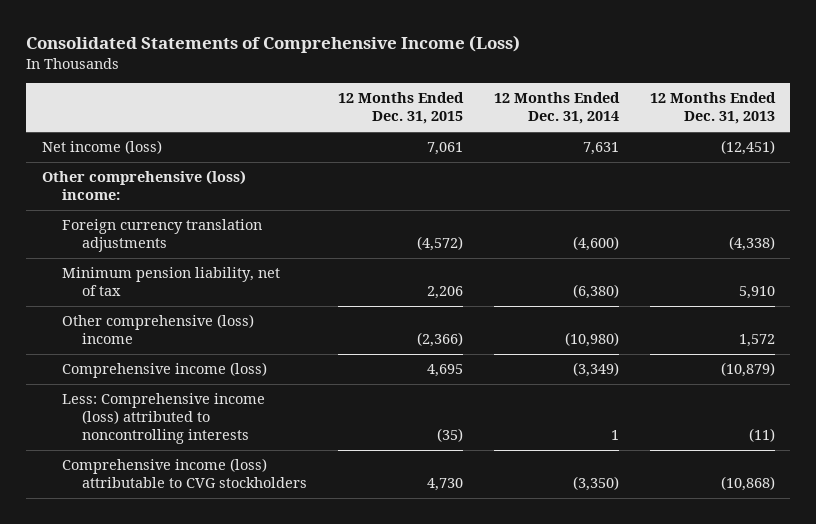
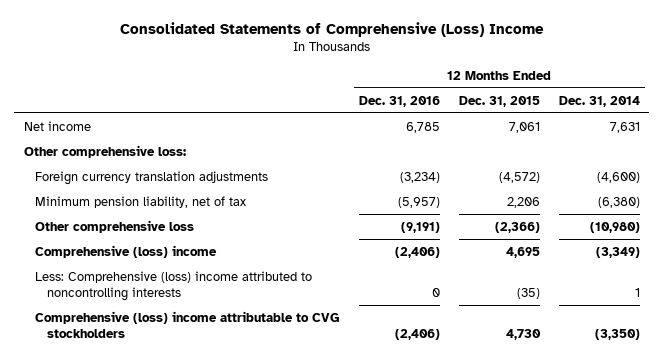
[26,34,521,53] Consolidated Statements of Comprehensive Income (Loss) -> [119,21,544,37] Consolidated Statements of Comprehensive (Loss) Income
[649,92,776,125] 12 Months Ended Dec. 31, 2013 -> none
none -> [358,95,440,107] Dec. 31, 2016
[41,140,162,155] Net income (loss) -> [24,120,92,131] Net income
[41,170,246,201] Other comprehensive (loss) income: -> [24,144,187,158] Other comprehensive loss:
[61,314,254,345] Other comprehensive (loss) income -> [35,219,195,233] Other comprehensive loss
[61,362,267,379] Comprehensive income (loss) -> [35,244,218,258] Comprehensive (loss) income
[61,393,265,445] Less: Comprehensive income (loss) attributed to noncontrolling interests -> [35,270,313,301] Less: Comprehensive (loss) income attributed to noncontrolling interests
[61,458,307,489] Comprehensive income (loss) attributable to CVG stockholders -> [35,310,340,338] Comprehensive (loss) income attributable to CVG stockholders

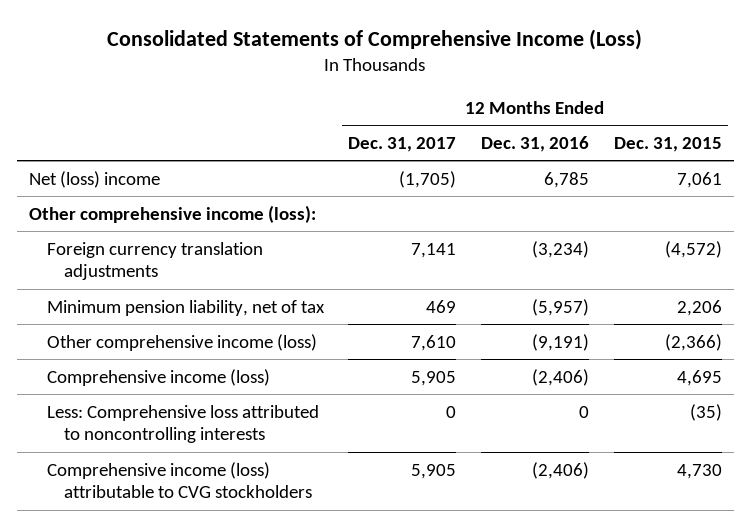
[119,21,544,37] Consolidated Statements of Comprehensive (Loss) Income -> [107,29,643,51] Consolidated Statements of Comprehensive Income (Loss)
[558,95,640,107] Dec. 31, 2014 -> none
none -> [348,136,457,152] Dec. 31, 2017
[24,120,92,131] Net income -> [29,170,161,188] Net (loss) income
[24,144,187,158] Other comprehensive loss: -> [29,204,317,223] Other comprehensive income (loss):
[35,219,195,233] Other comprehensive loss -> [46,333,317,351] Other comprehensive income (loss)
[35,244,218,258] Comprehensive (loss) income -> [46,368,270,386] Comprehensive income (loss)
[35,270,313,301] Less: Comprehensive (loss) income attributed to noncontrolling interests -> [46,404,319,444] Less: Comprehensive loss attributed to noncontrolling interests
[35,310,340,338] Comprehensive (loss) income attributable to CVG stockholders -> [46,461,313,499] Comprehensive income (loss) attributable to CVG stockholders

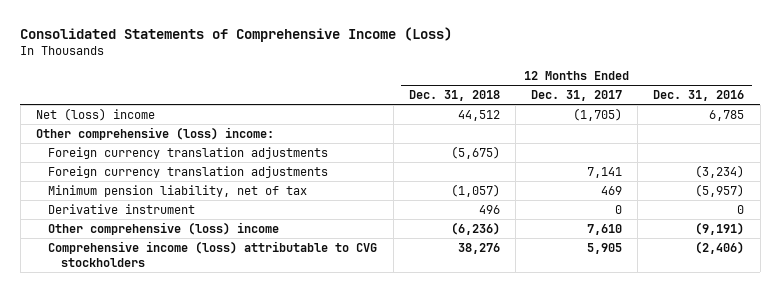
[613,136,722,152] Dec. 31, 2015 -> none
none -> [408,90,500,102] Dec. 31, 2018
[29,204,317,223] Other comprehensive income (loss): -> [35,126,274,140] Other comprehensive (loss) income:
none -> [48,146,329,159] Foreign currency translation adjustments
[46,368,270,386] Comprehensive income (loss) -> none
[46,404,319,444] Less: Comprehensive loss attributed to noncontrolling interests -> none
none -> [48,203,196,214] Derivative instrument
[46,333,317,351] Other comprehensive income (loss) -> [48,221,280,235] Other comprehensive (loss) income

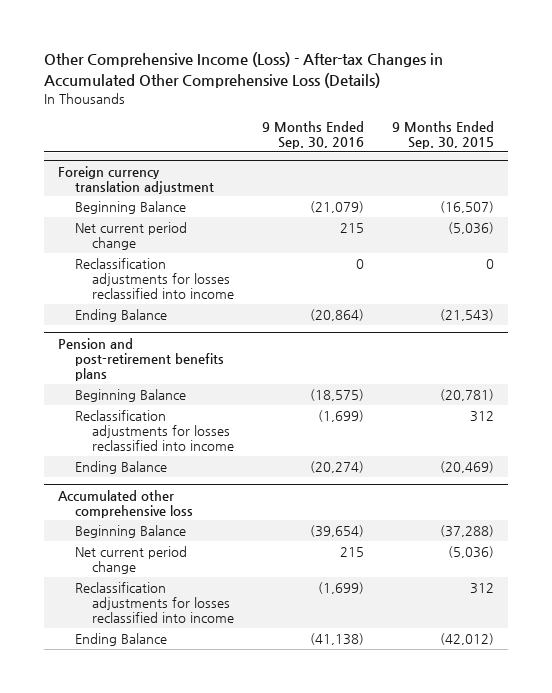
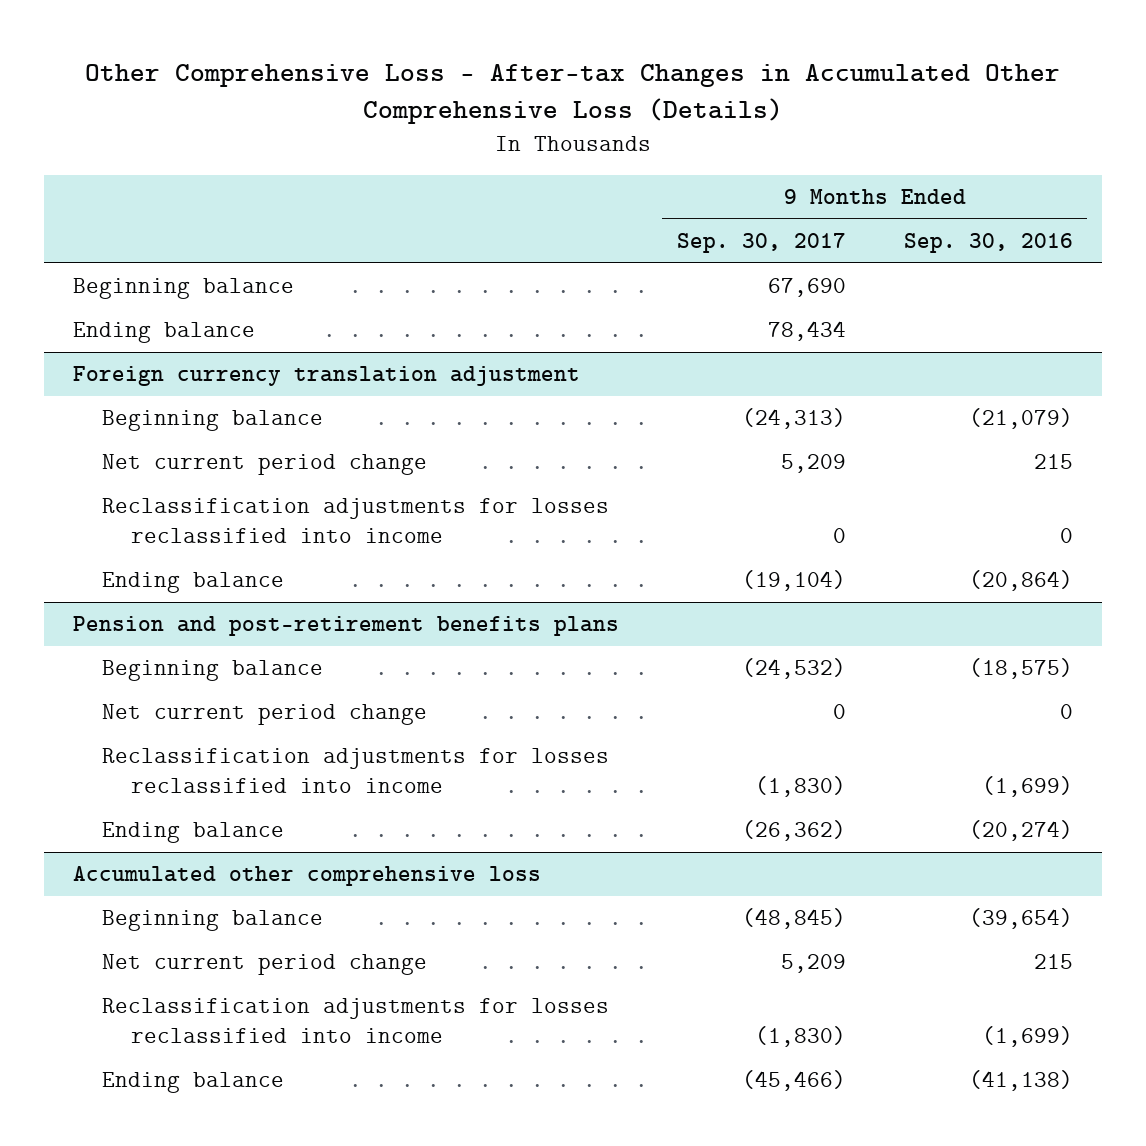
[43,52,443,88] Other Comprehensive Income (Loss) - After-tax Changes in Accumulated Other Comprehensive Loss (Details) -> [84,64,1060,125] Other Comprehensive Loss - After-tax Changes in Accumulated Other Comprehensive Loss (Details)
[392,120,495,150] 9 Months Ended Sep. 30, 2015 -> none
none -> [676,233,846,254] Sep. 30, 2017
none -> [72,278,294,300] Beginning balance
none -> [72,322,255,344] Ending balance
[75,200,187,214] Beginning Balance -> [102,410,324,432] Beginning balance
[75,308,168,322] Ending Balance -> [102,572,285,594] Ending balance
[75,388,187,402] Beginning Balance -> [102,660,324,682] Beginning balance
none -> [102,704,428,726] Net current period change
[75,460,168,474] Ending Balance -> [102,822,285,844] Ending balance
[75,524,187,538] Beginning Balance -> [102,910,324,932] Beginning balance
[75,632,168,646] Ending Balance -> [102,1072,285,1094] Ending balance

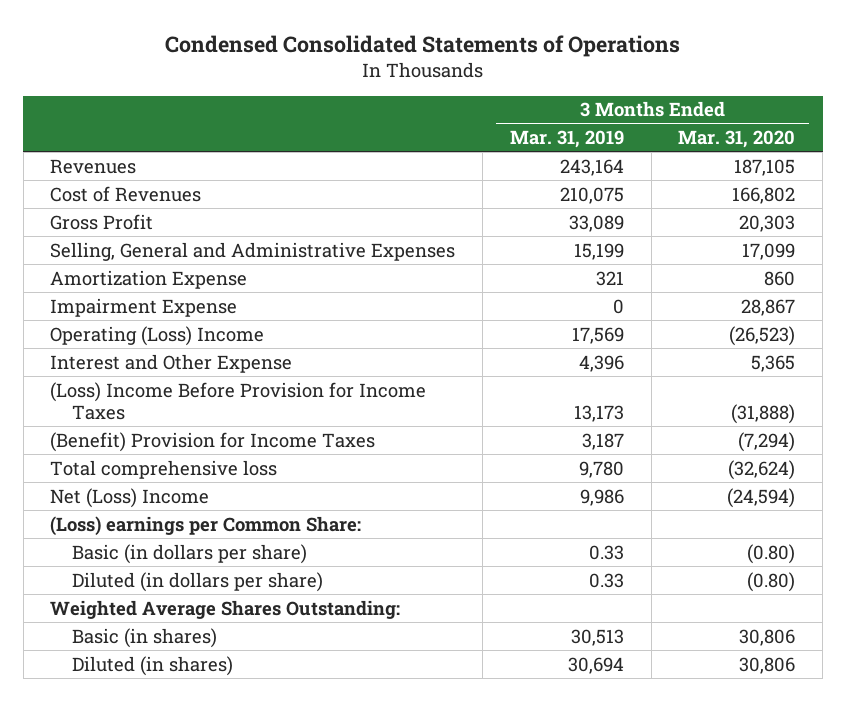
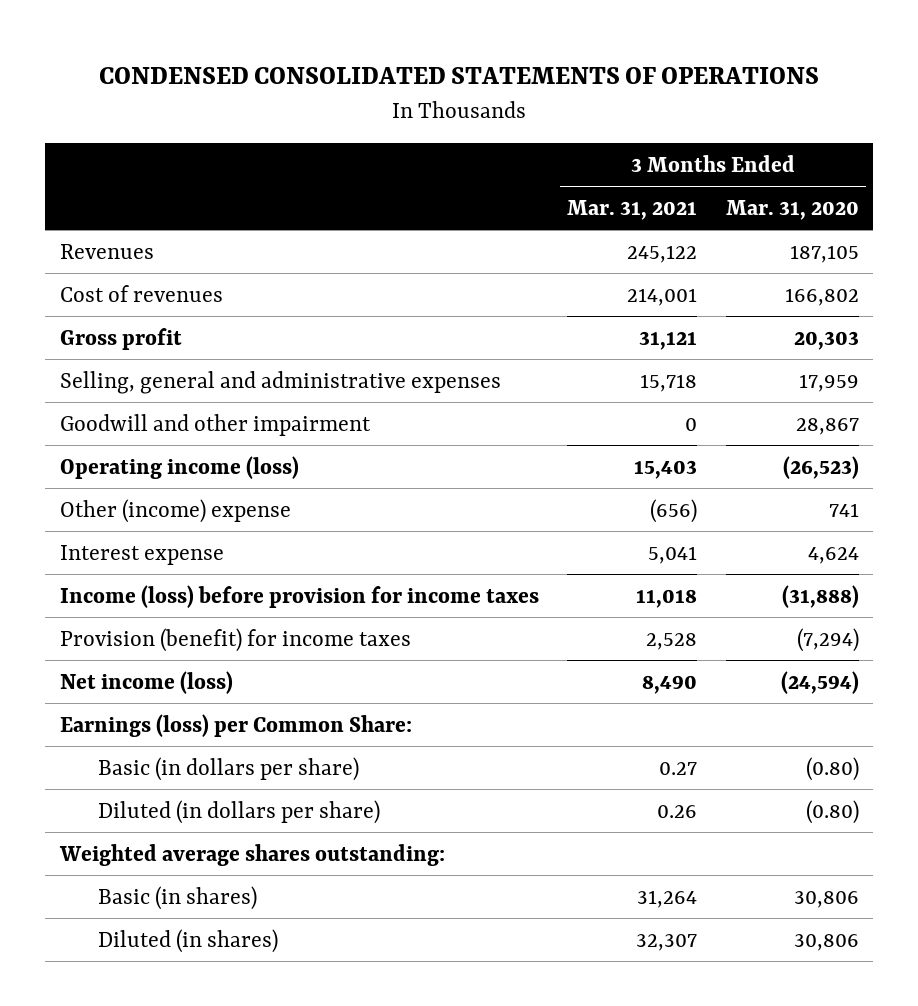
[164,35,680,58] Condensed Consolidated Statements of Operations -> [99,67,820,85] CONDENSED CONSOLIDATED STATEMENTS OF OPERATIONS
[509,129,624,148] Mar. 31, 2019 -> none
none -> [567,199,698,220] Mar. 31, 2021
[50,269,248,289] Amortization Expense -> none
[50,459,278,479] Total comprehensive loss -> none
[50,185,202,202] Cost of Revenues -> [59,284,223,302] Cost of revenues
[50,213,154,230] Gross Profit -> [59,327,182,350] Gross profit
[50,241,456,261] Selling, General and Administrative Expenses -> [59,370,501,394] Selling, general and administrative expenses
[742,242,796,260] 17,099 -> [798,373,859,392] 17,959
[50,297,238,317] Impairment Expense -> [59,413,371,436] Goodwill and other impairment
[50,325,265,346] Operating (Loss) Income -> [59,455,299,479] Operating income (loss)
none -> [59,498,291,523] Other (income) expense
[50,353,293,373] Interest and Other Expense -> [59,544,224,565] Interest expense
[751,354,796,372] 5,365 -> [807,546,859,564] 4,624
[50,381,427,421] (Loss) Income Before Provision for Income Taxes -> [59,584,539,608] Income (loss) before provision for income taxes
[50,431,376,452] (Benefit) Provision for Income Taxes -> [59,627,411,652] Provision (benefit) for income taxes
[50,487,210,508] Net (Loss) Income -> [59,670,233,694] Net income (loss)
[50,515,362,536] (Loss) earnings per Common Share: -> [59,713,412,737] Earnings (loss) per Common Share:
[50,599,401,619] Weighted Average Shares Outstanding: -> [58,843,445,866] Weighted average shares outstanding:

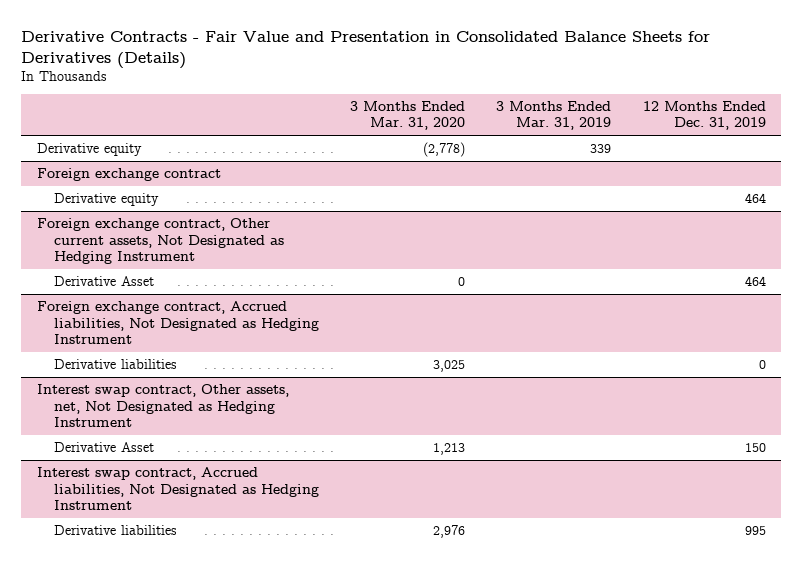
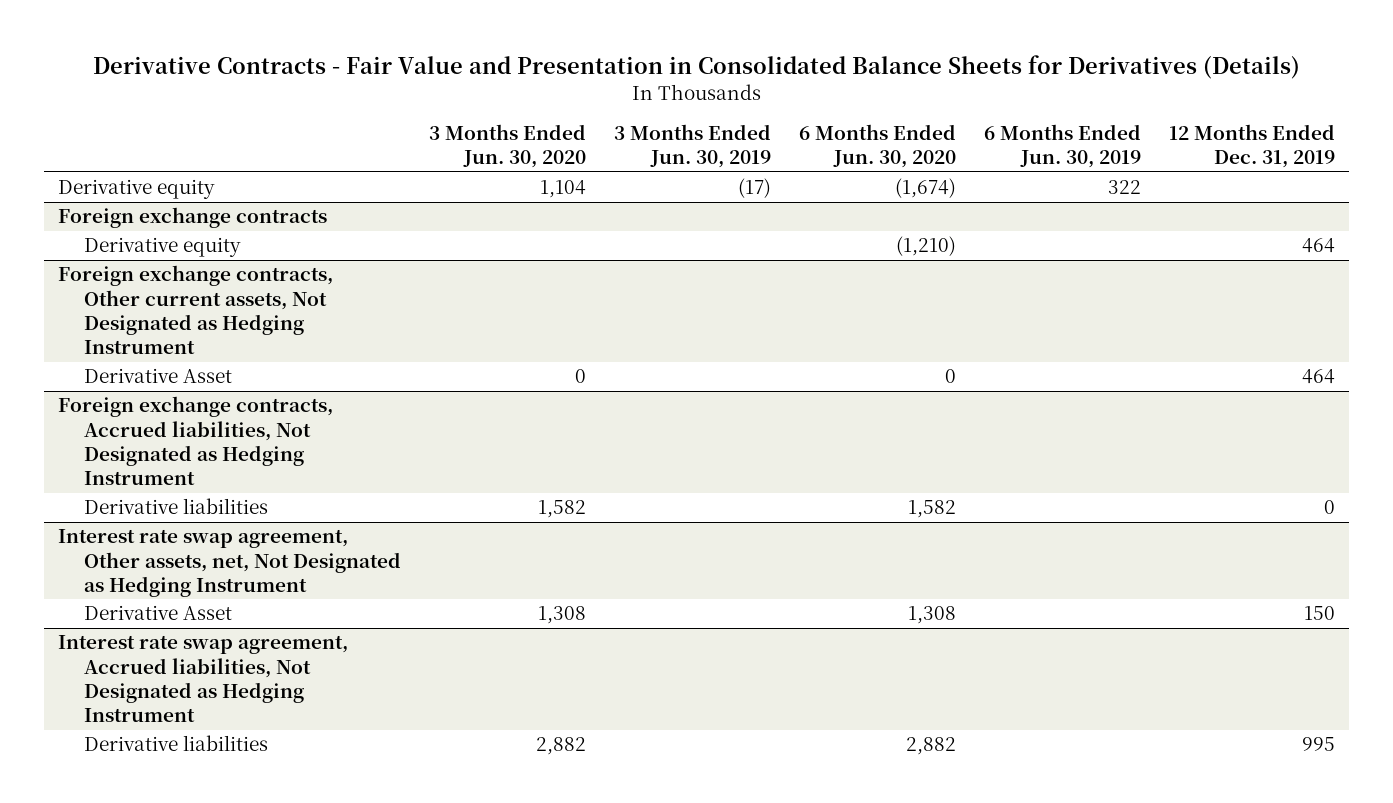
[349,101,465,131] 3 Months Ended Mar. 31, 2020 -> none
[496,101,612,131] 3 Months Ended Mar. 31, 2019 -> none
none -> [429,124,587,169] 3 Months Ended Jun. 30, 2020
none -> [613,124,771,169] 3 Months Ended Jun. 30, 2019
none -> [798,124,956,169] 6 Months Ended Jun. 30, 2020
none -> [983,124,1141,169] 6 Months Ended Jun. 30, 2019
[37,168,222,182] Foreign exchange contract -> [58,207,328,229] Foreign exchange contracts
[37,218,284,264] Foreign exchange contract, Other current assets, Not Designated as Hedging Instrument -> [58,265,334,355] Foreign exchange contracts, Other current assets, Not Designated as Hedging Instrument
[37,301,319,344] Foreign exchange contract, Accrued liabilities, Not Designated as Hedging Instrument -> [58,396,334,486] Foreign exchange contracts, Accrued liabilities, Not Designated as Hedging Instrument
[37,384,290,427] Interest swap contract, Other assets, net, Not Designated as Hedging Instrument -> [58,529,402,597] Interest rate swap agreement, Other assets, net, Not Designated as Hedging Instrument
[37,467,319,510] Interest swap contract, Accrued liabilities, Not Designated as Hedging Instrument -> [58,635,349,723] Interest rate swap agreement, Accrued liabilities, Not Designated as Hedging Instrument

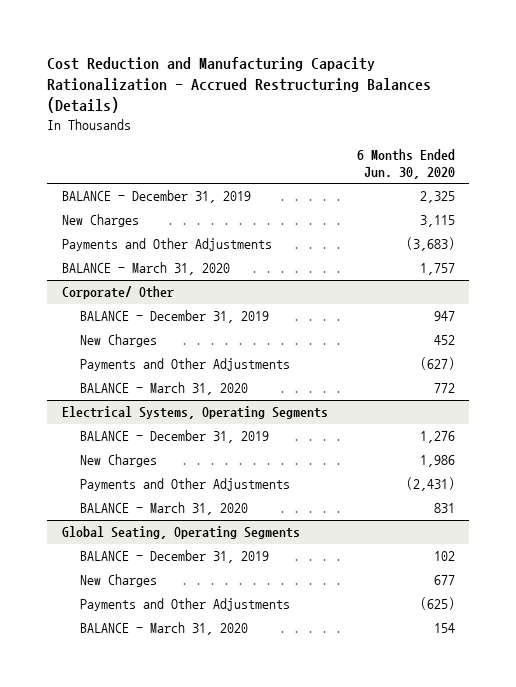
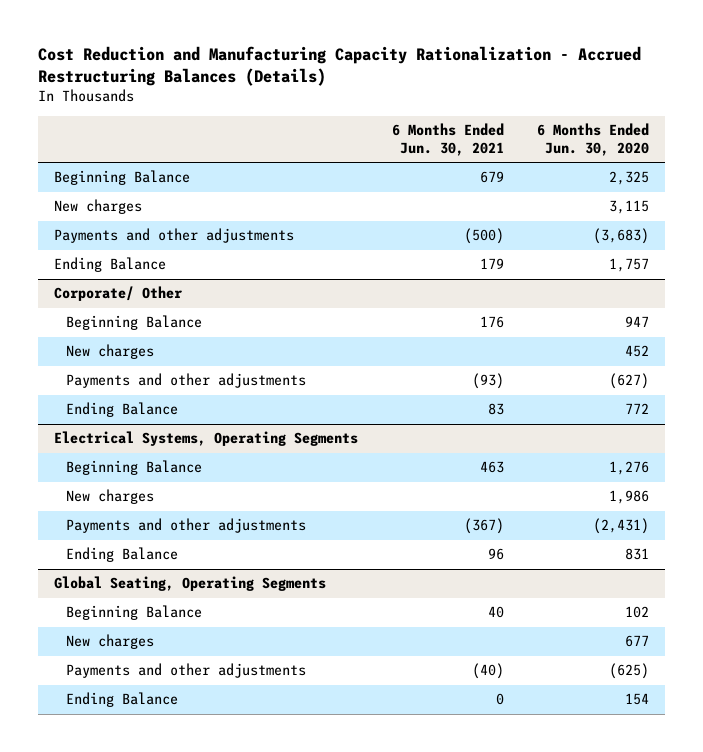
none -> [391,123,504,157] 6 Months Ended Jun. 30, 2021
[61,190,251,204] BALANCE - December 31, 2019 -> [54,170,191,186] Beginning Balance
[61,214,139,228] New Charges -> [54,199,143,215] New charges
[61,238,272,252] Payments and Other Adjustments -> [54,228,295,244] Payments and other adjustments
[61,262,230,276] BALANCE - March 31, 2020 -> [54,257,167,273] Ending Balance
[79,310,269,324] BALANCE - December 31, 2019 -> [65,315,202,331] Beginning Balance
[79,334,157,348] New Charges -> [65,344,154,360] New charges
[79,358,290,372] Payments and Other Adjustments -> [65,373,306,389] Payments and other adjustments
[79,382,248,396] BALANCE - March 31, 2020 -> [65,402,178,418] Ending Balance
[79,430,269,444] BALANCE - December 31, 2019 -> [65,460,202,476] Beginning Balance
[79,454,157,468] New Charges -> [65,489,154,505] New charges
[79,478,290,492] Payments and Other Adjustments -> [65,518,306,534] Payments and other adjustments
[79,502,248,516] BALANCE - March 31, 2020 -> [65,547,178,563] Ending Balance
[79,550,269,564] BALANCE - December 31, 2019 -> [65,605,202,621] Beginning Balance
[79,574,157,588] New Charges -> [65,634,154,650] New charges
[79,598,290,612] Payments and Other Adjustments -> [65,663,306,679] Payments and other adjustments
[79,622,248,636] BALANCE - March 31, 2020 -> [65,692,178,708] Ending Balance

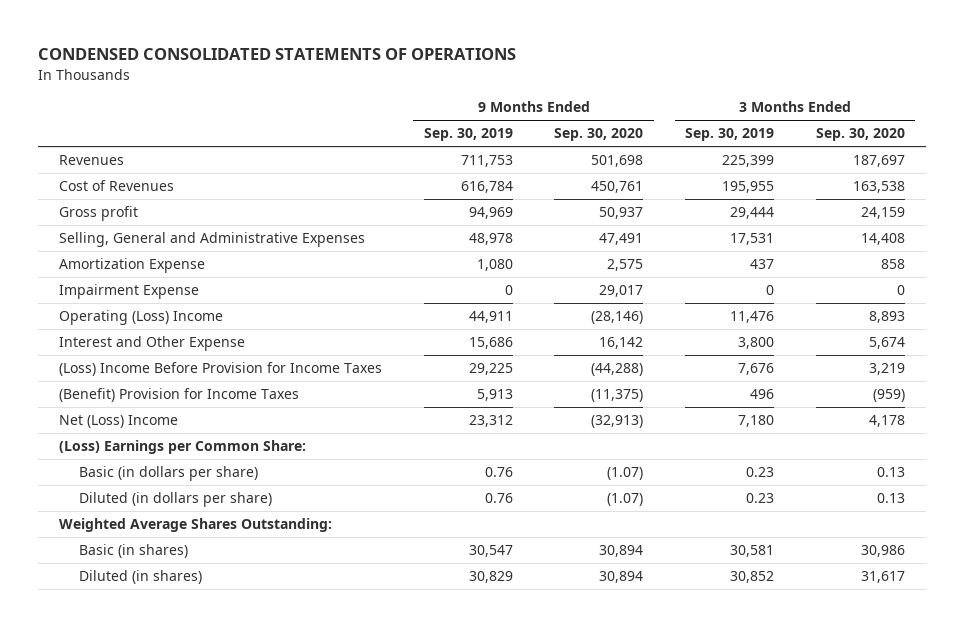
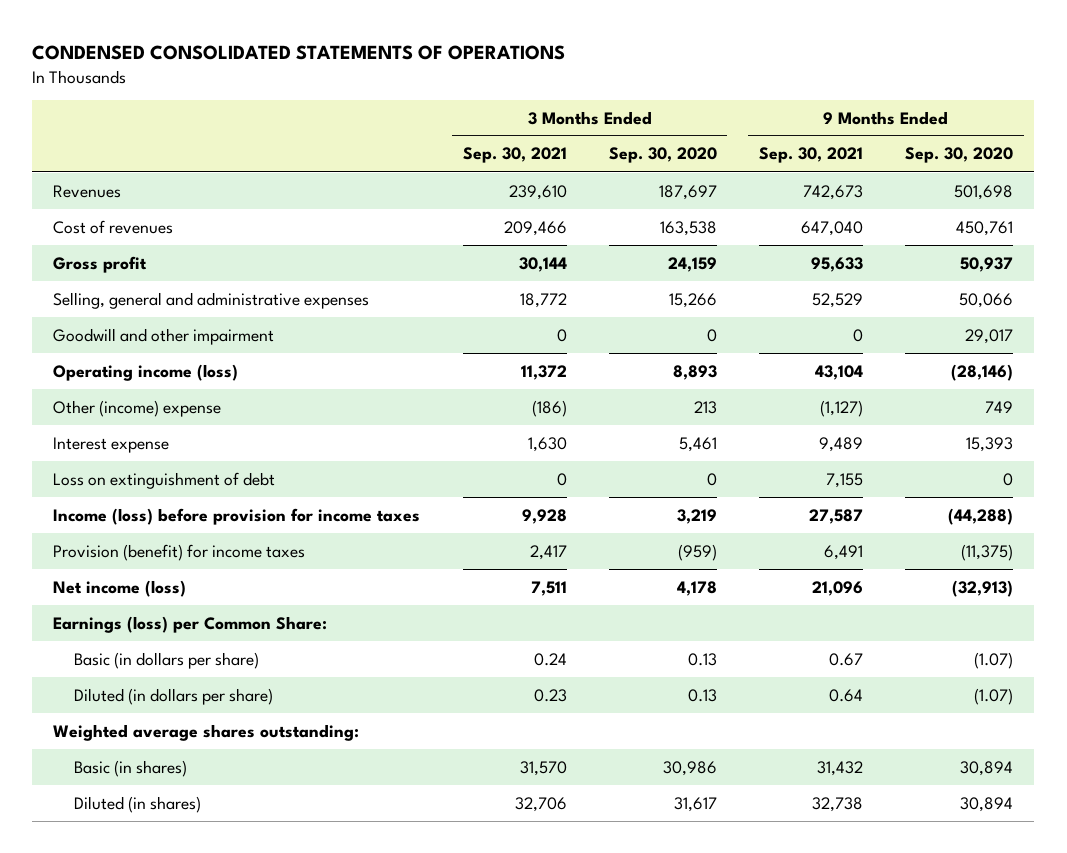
[423,128,513,142] Sep. 30, 2019 -> none
[685,128,775,142] Sep. 30, 2019 -> none
none -> [462,147,567,164] Sep. 30, 2021
none -> [758,147,863,164] Sep. 30, 2021
[59,180,175,192] Cost of Revenues -> [53,219,174,234] Cost of revenues
[59,258,206,274] Amortization Expense -> none
[59,232,366,248] Selling, General and Administrative Expenses -> [53,291,370,309] Selling, general and administrative expenses
[599,233,644,246] 47,491 -> [959,292,1014,308] 50,066
[860,233,905,246] 14,408 -> [668,292,717,308] 15,266
[59,284,200,300] Impairment Expense -> [53,327,275,345] Goodwill and other impairment
[59,310,224,326] Operating (Loss) Income -> [53,363,239,381] Operating income (loss)
none -> [53,399,222,417] Other (income) expense
[59,336,246,352] Interest and Other Expense -> [53,436,170,453] Interest expense
[599,337,644,350] 16,142 -> [966,436,1014,452] 15,393
[868,337,905,350] 5,674 -> [678,436,717,452] 5,461
none -> [53,471,276,489] Loss on extinguishment of debt
[59,362,383,377] (Loss) Income Before Provision for Income Taxes -> [53,507,421,525] Income (loss) before provision for income taxes
[59,388,300,403] (Benefit) Provision for Income Taxes -> [53,543,306,561] Provision (benefit) for income taxes
[59,415,179,429] Net (Loss) Income -> [53,579,187,597] Net income (loss)
[59,440,307,455] (Loss) Earnings per Common Share: -> [53,615,328,633] Earnings (loss) per Common Share:
[59,518,333,533] Weighted Average Shares Outstanding: -> [53,723,360,741] Weighted average shares outstanding:

